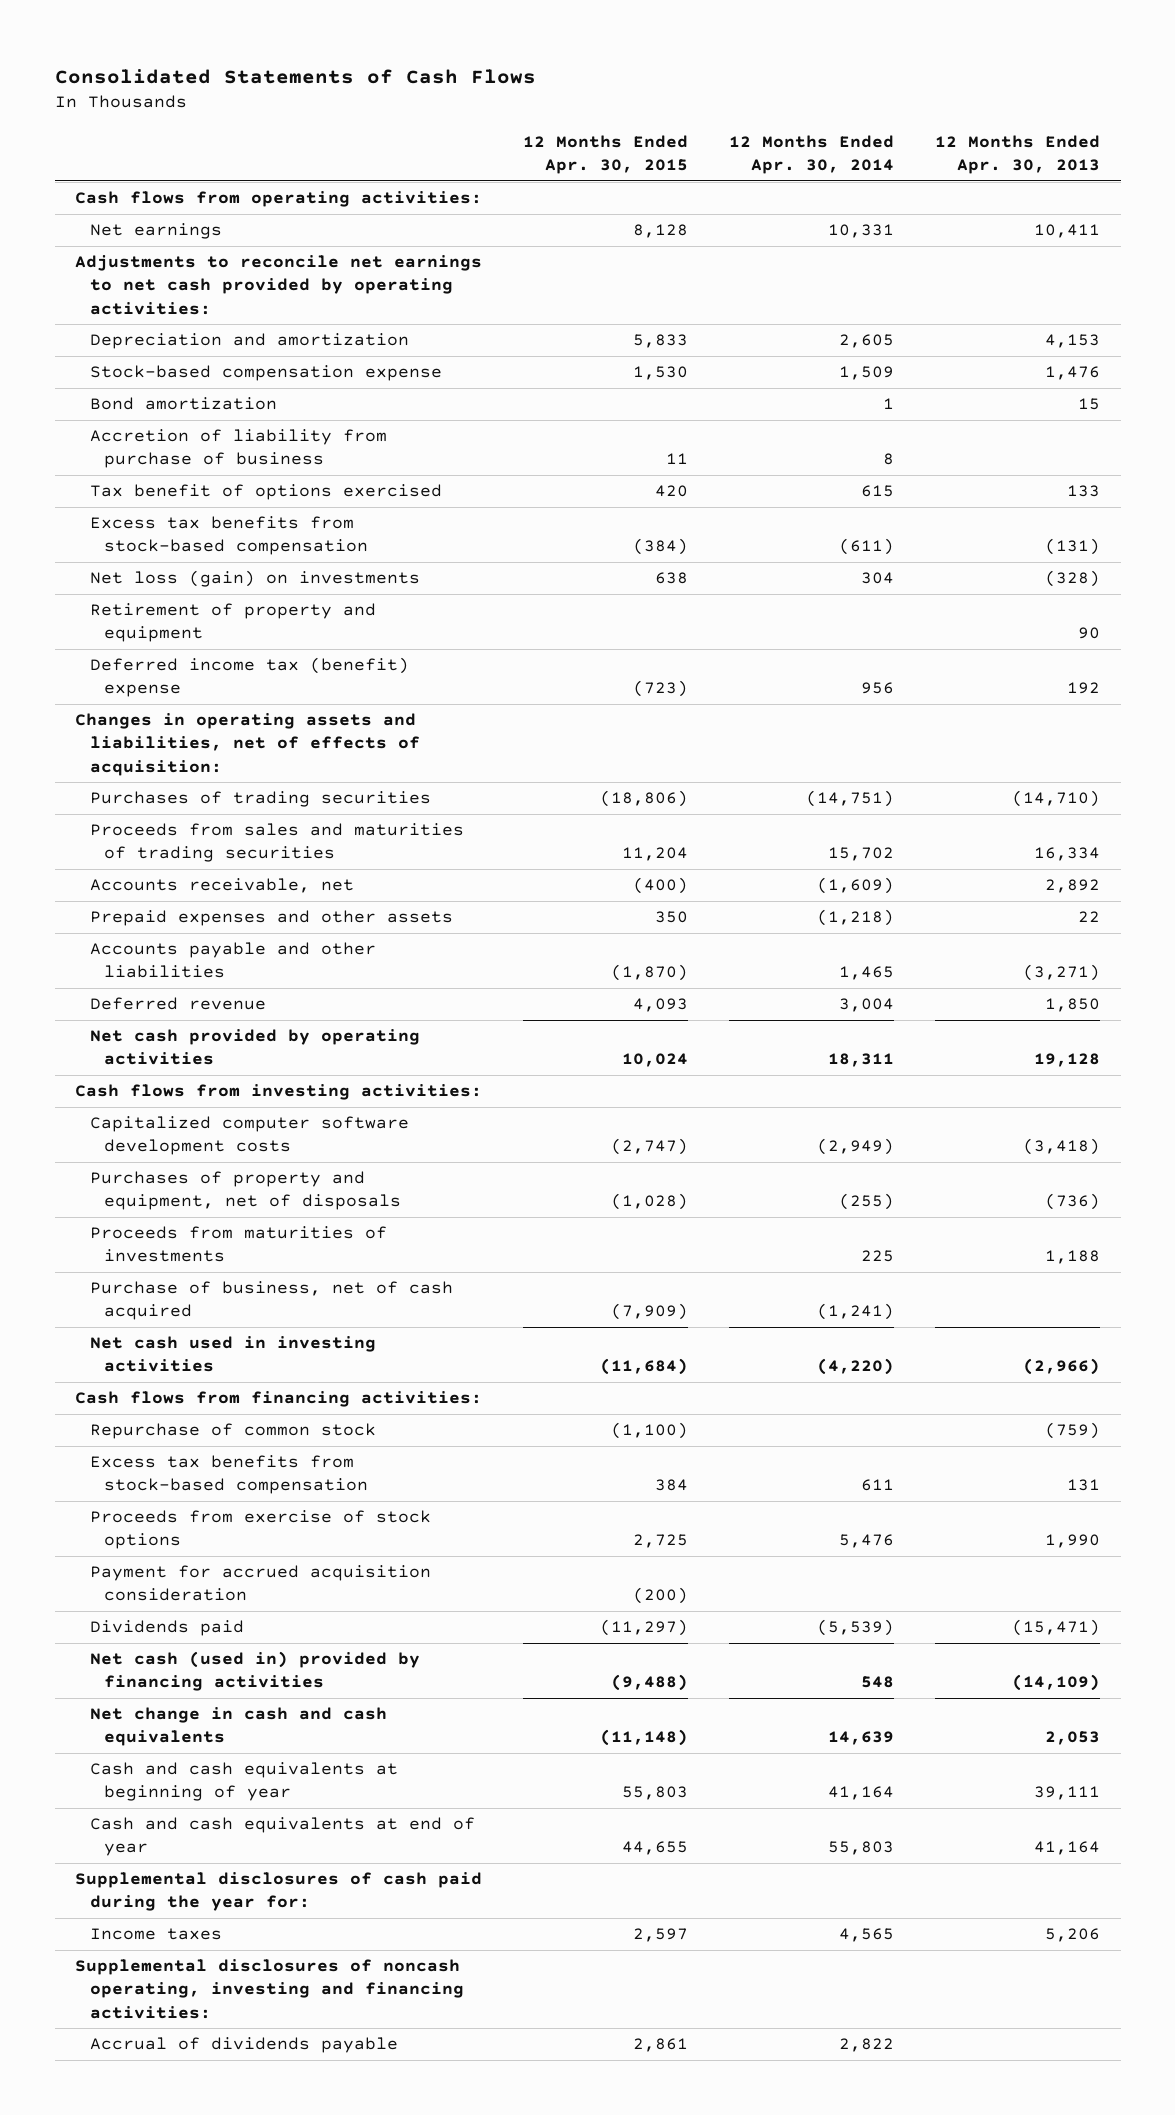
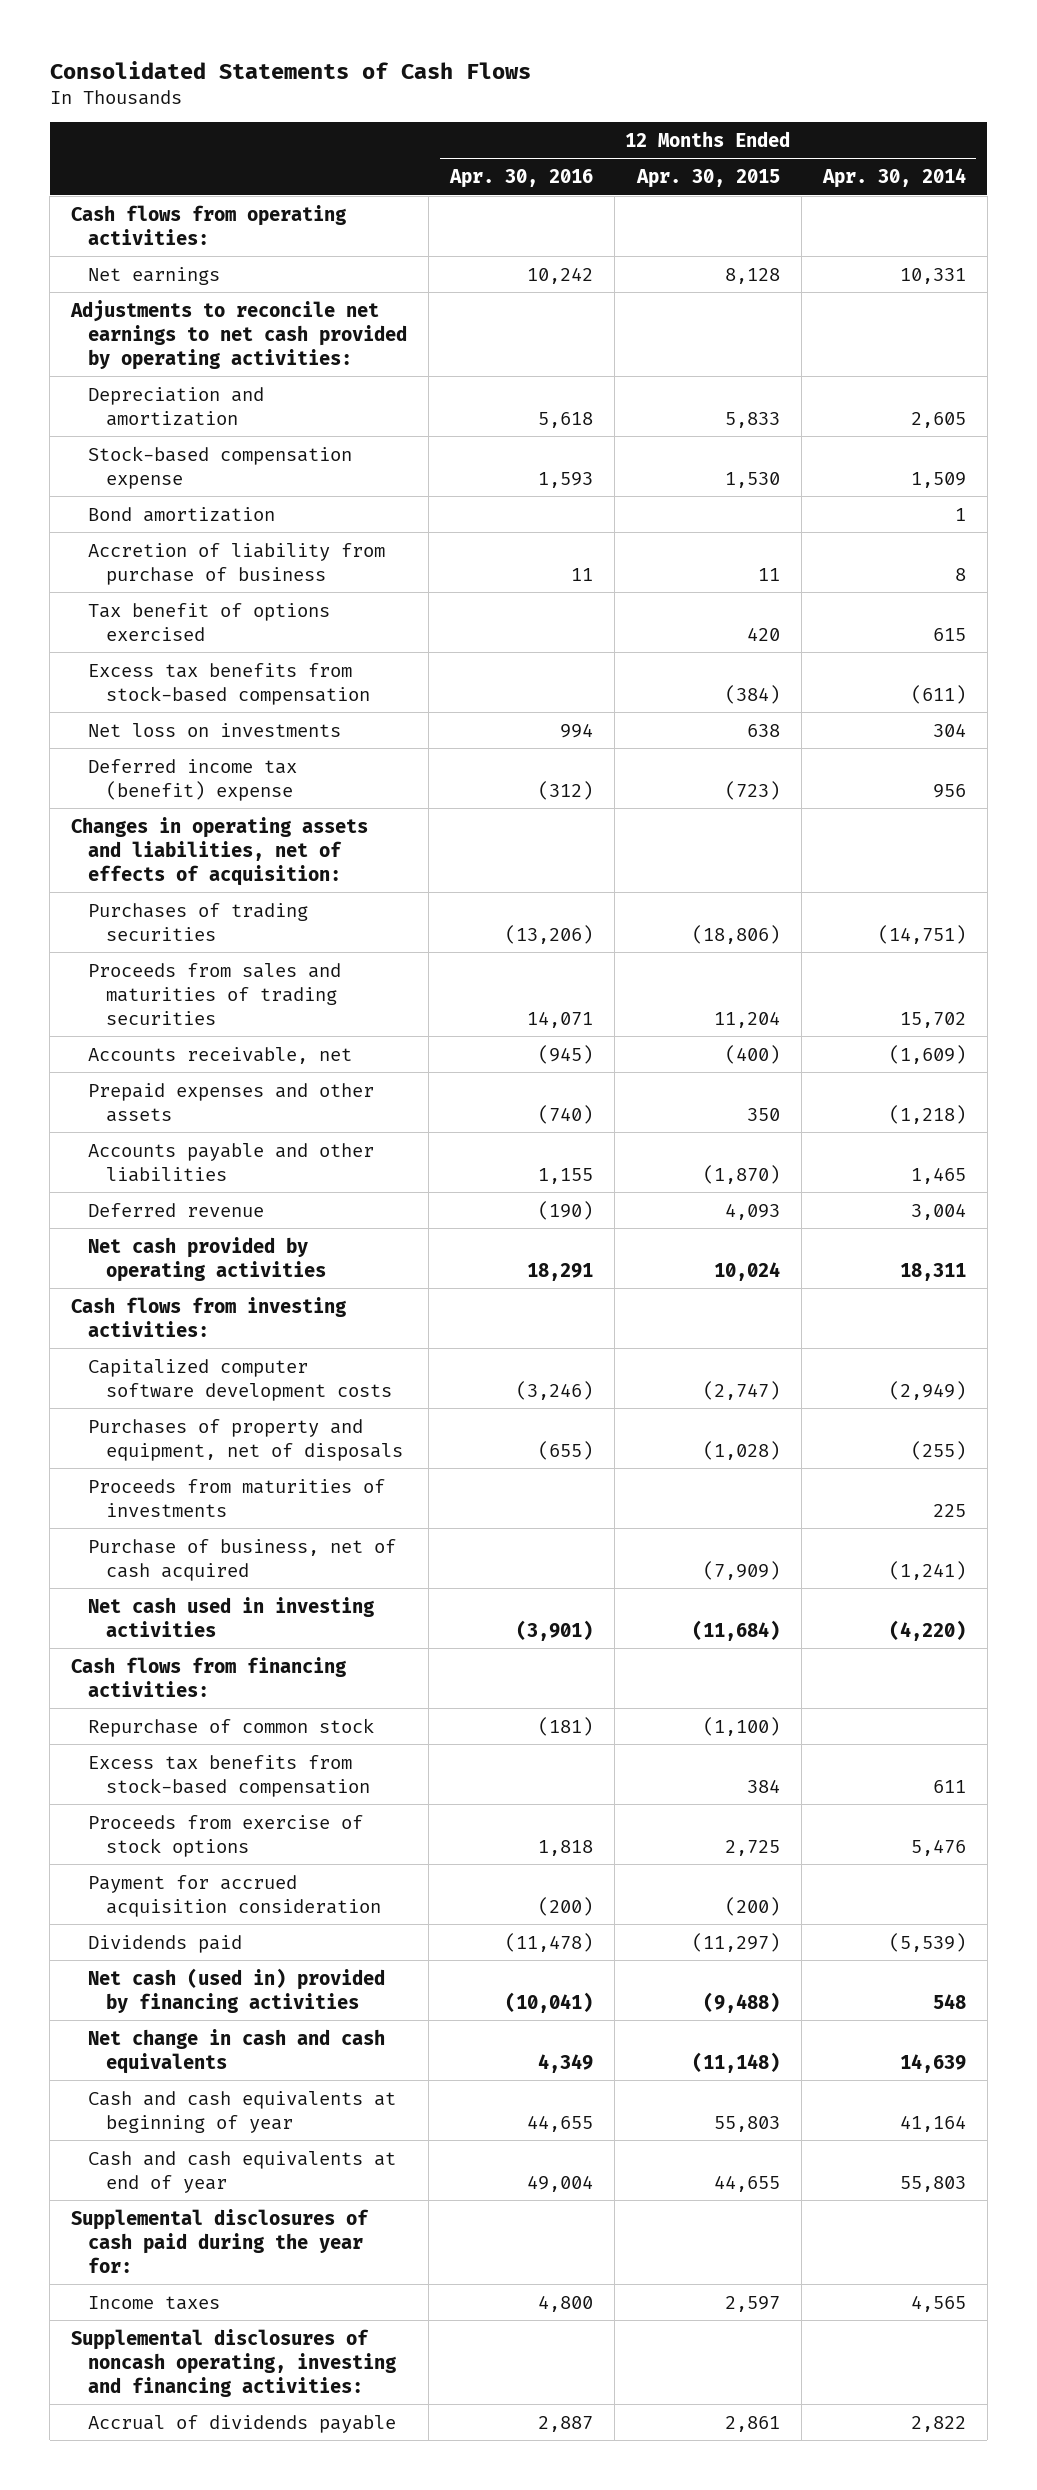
[935,134,1101,174] 12 Months Ended Apr. 30, 2013 -> none
none -> [449,169,594,189] Apr. 30, 2016
[89,603,376,643] Retirement of property and equipment -> none
[89,570,420,588] Net loss (gain) on investments -> [88,722,342,737] Net loss on investments

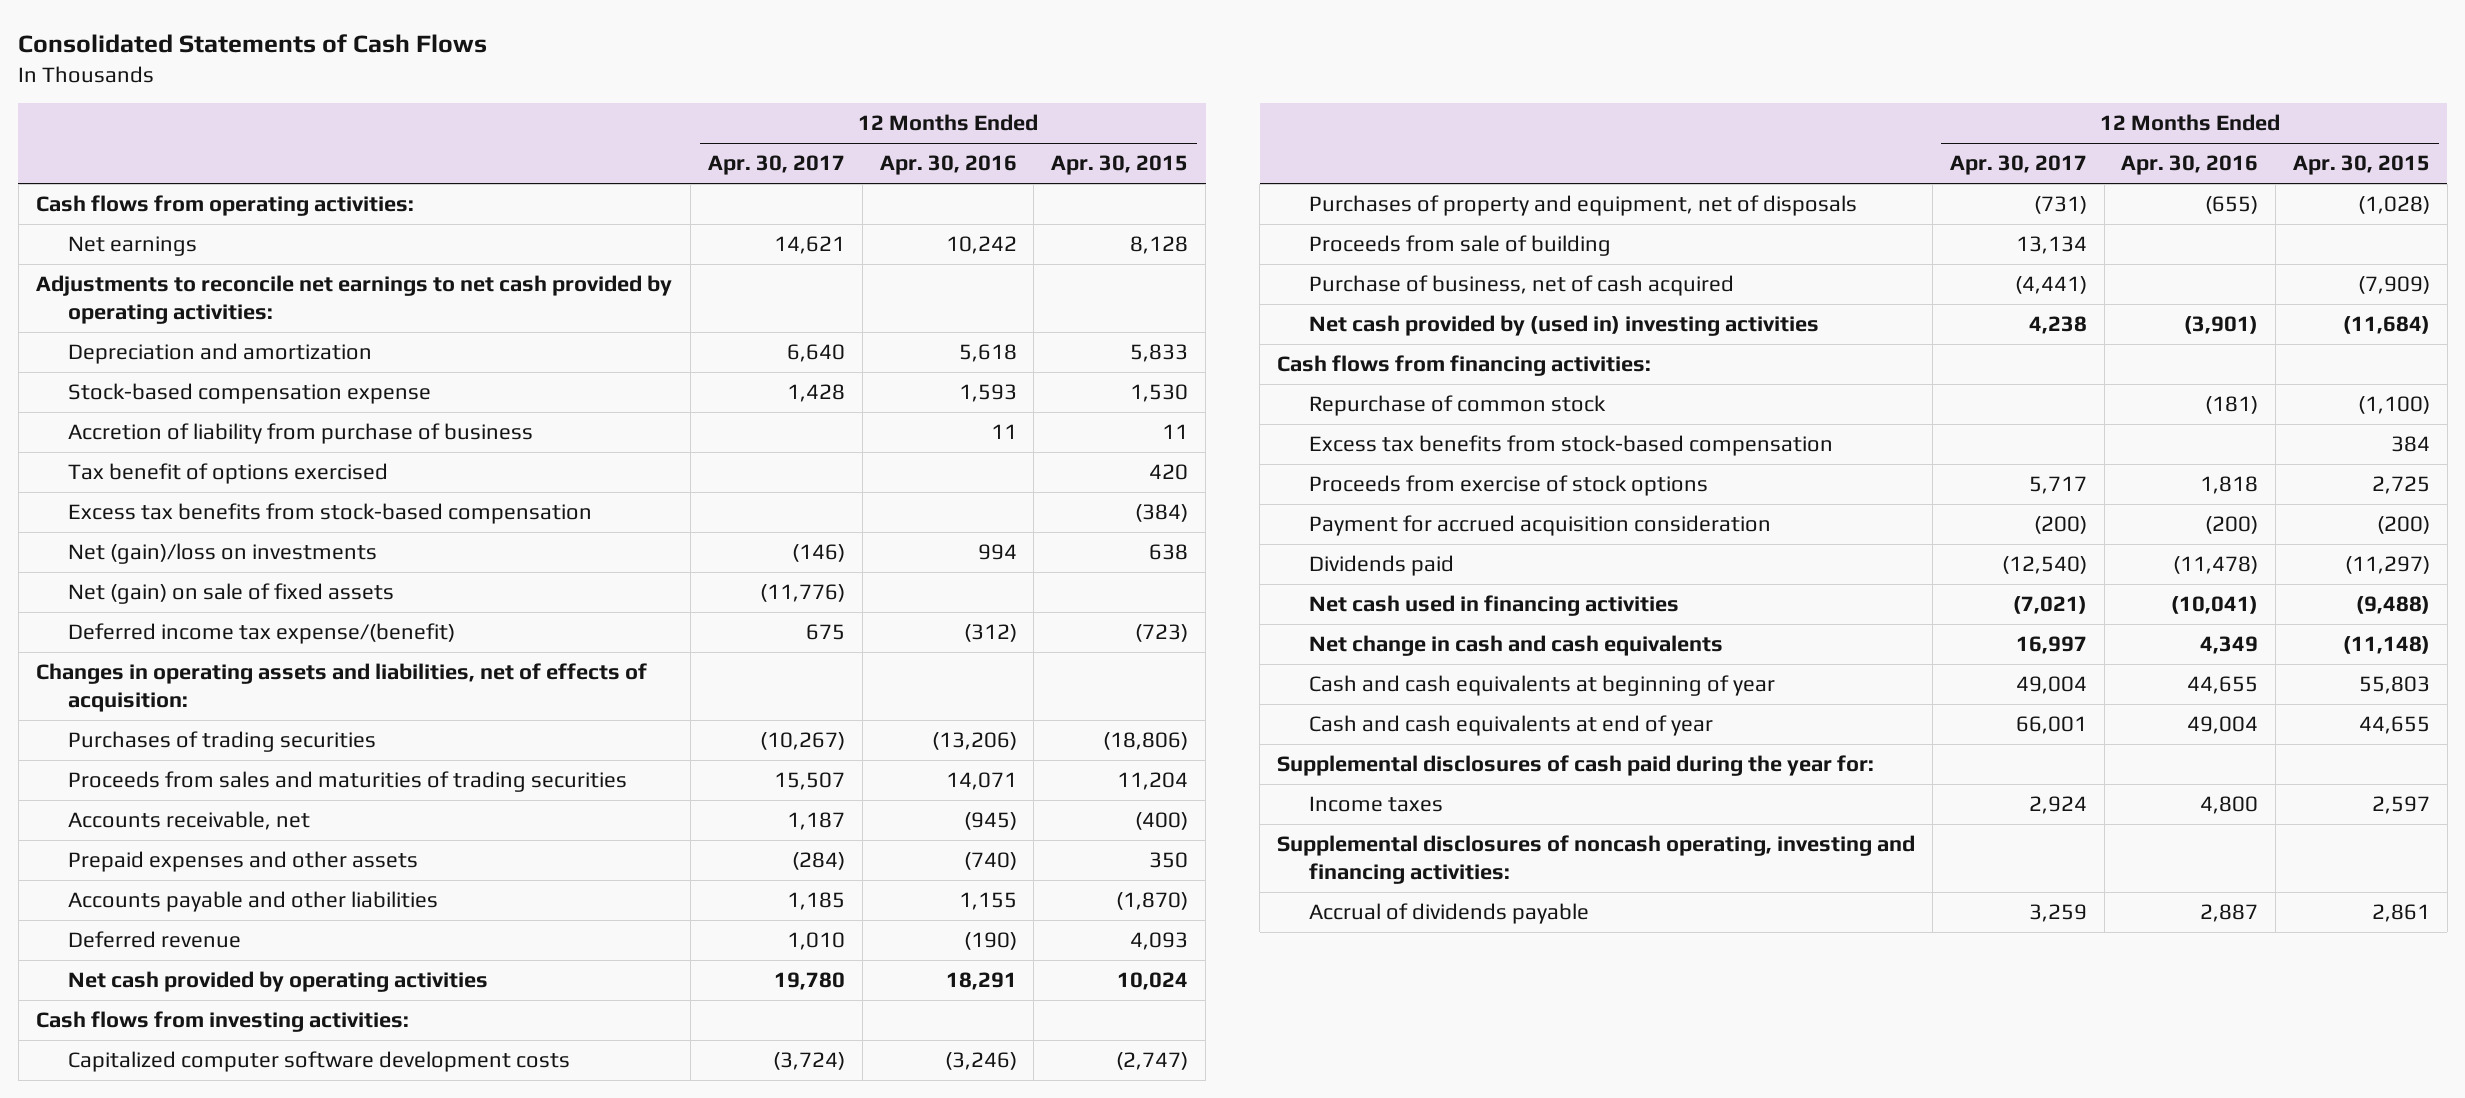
[821,168,966,189] Apr. 30, 2014 -> none
none -> [708,155,846,176] Apr. 30, 2017
[88,506,276,522] Bond amortization -> none
[88,722,342,737] Net loss on investments -> [67,543,377,565] Net (gain)/loss on investments
none -> [67,583,394,605] Net (gain) on sale of fixed assets
[88,758,298,801] Deferred income tax (benefit) expense -> [67,623,455,645] Deferred income tax expense/(benefit)
[88,1478,386,1517] Proceeds from maturities of investments -> none
none -> [1309,235,1612,257] Proceeds from sale of building
[88,1596,375,1637] Net cash used in investing activities -> [1309,315,1820,337] Net cash provided by (used in) investing activities
[88,1967,386,2013] Net cash (used in) provided by financing activities -> [1309,595,1680,617] Net cash used in financing activities

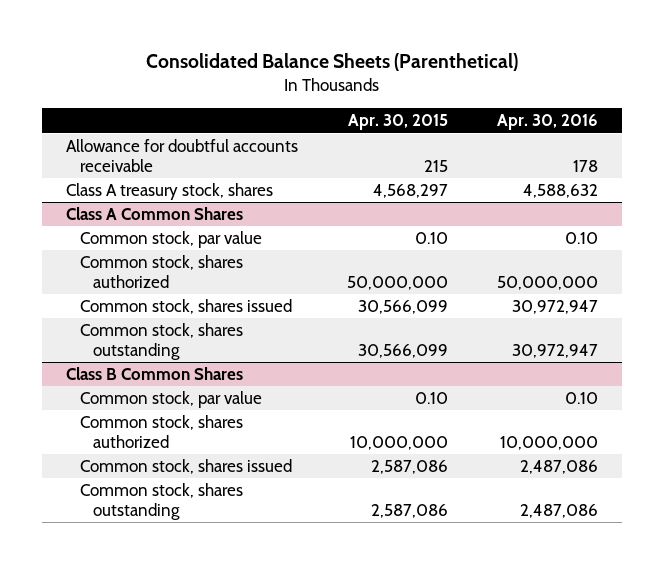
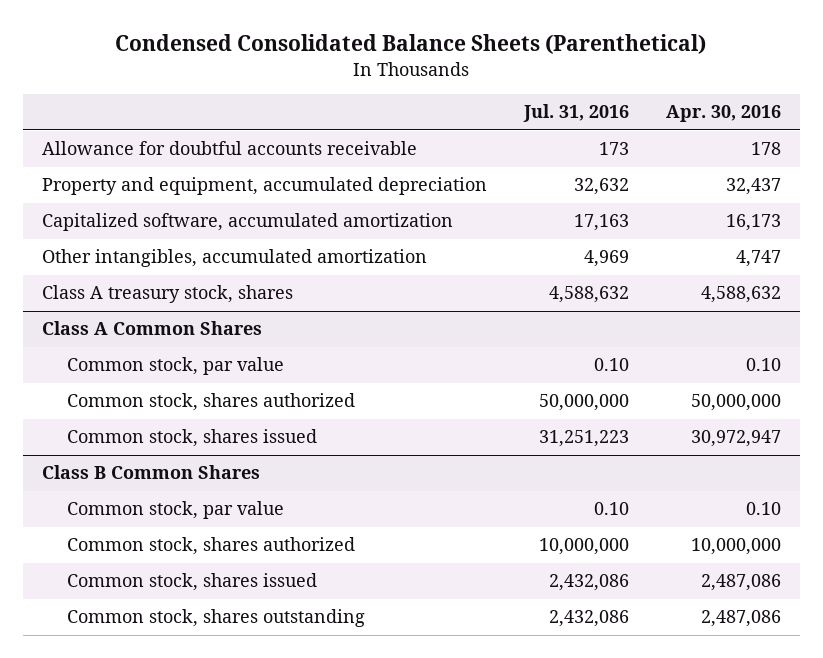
[146,53,519,72] Consolidated Balance Sheets (Parenthetical) -> [115,34,707,55] Condensed Consolidated Balance Sheets (Parenthetical)
[348,114,449,131] Apr. 30, 2015 -> none
none -> [522,104,629,123] Jul. 31, 2016
none -> [41,177,487,196] Property and equipment, accumulated depreciation
none -> [41,213,453,232] Capitalized software, accumulated amortization
none -> [41,249,427,268] Other intangibles, accumulated amortization
[79,323,243,361] Common stock, shares outstanding -> none

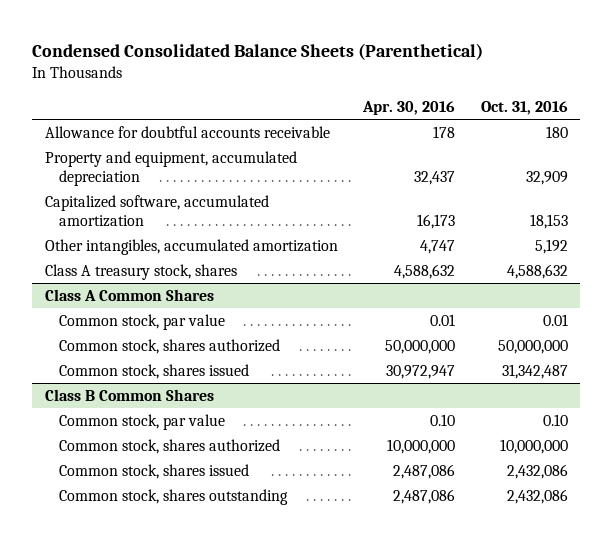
[522,104,629,123] Jul. 31, 2016 -> none
none -> [480,101,568,116] Oct. 31, 2016
[746,358,782,372] 0.10 -> [430,313,456,326] 0.01

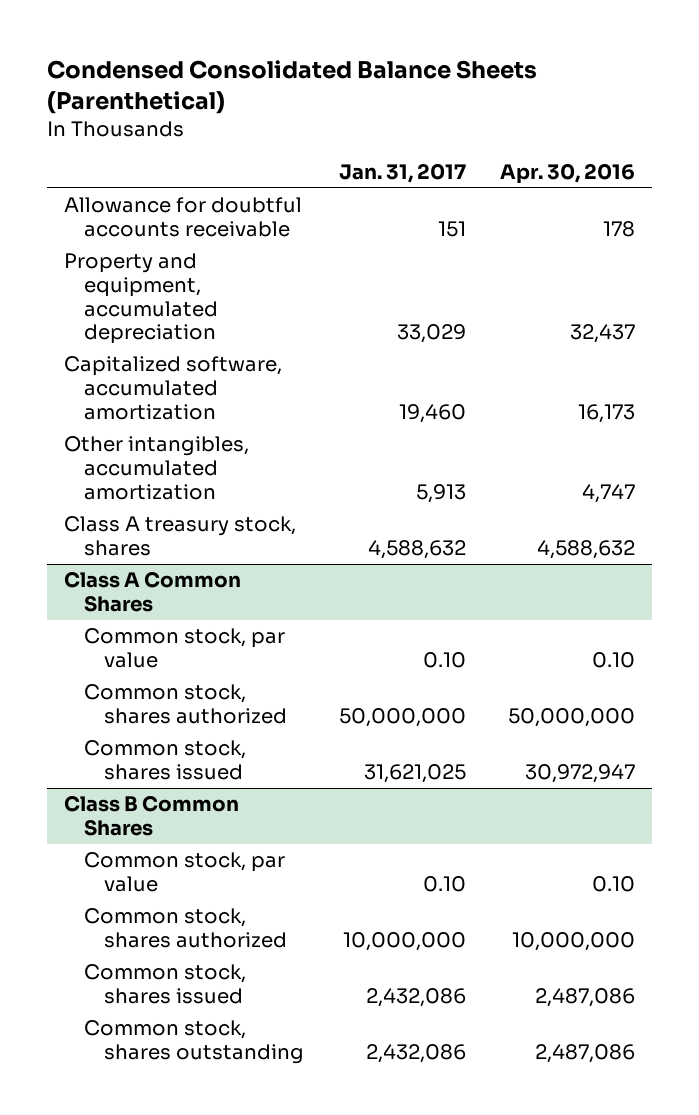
[480,101,568,116] Oct. 31, 2016 -> none
none -> [338,163,466,184] Jan. 31, 2017
[430,313,456,326] 0.01 -> [591,652,635,669] 0.10

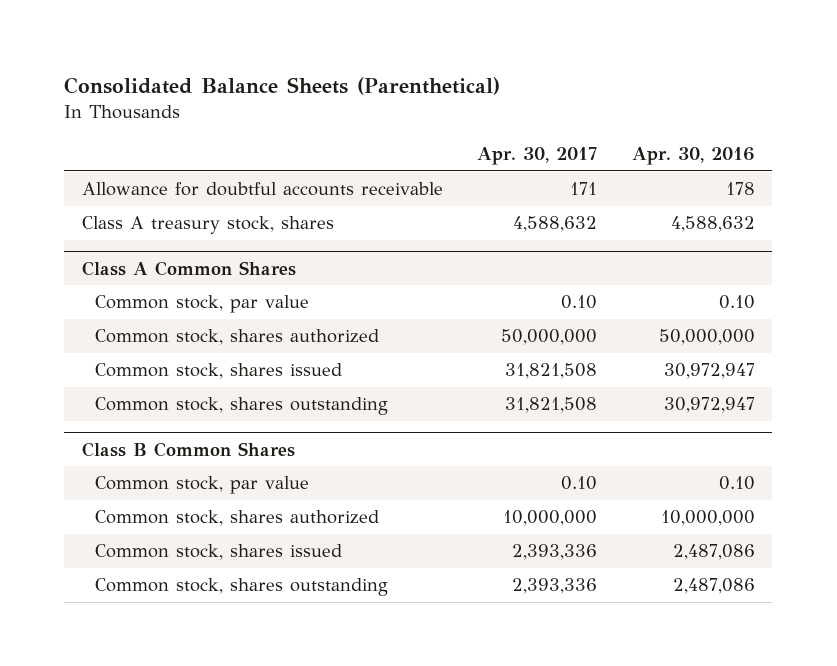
[46,59,537,114] Condensed Consolidated Balance Sheets (Parenthetical) -> [64,77,501,96] Consolidated Balance Sheets (Parenthetical)
[338,163,466,184] Jan. 31, 2017 -> none
none -> [477,147,598,166] Apr. 30, 2017
[63,253,219,345] Property and equipment, accumulated depreciation -> none
[63,356,282,420] Capitalized software, accumulated amortization -> none
[63,436,249,500] Other intangibles, accumulated amortization -> none
none -> [95,397,389,416] Common stock, shares outstanding

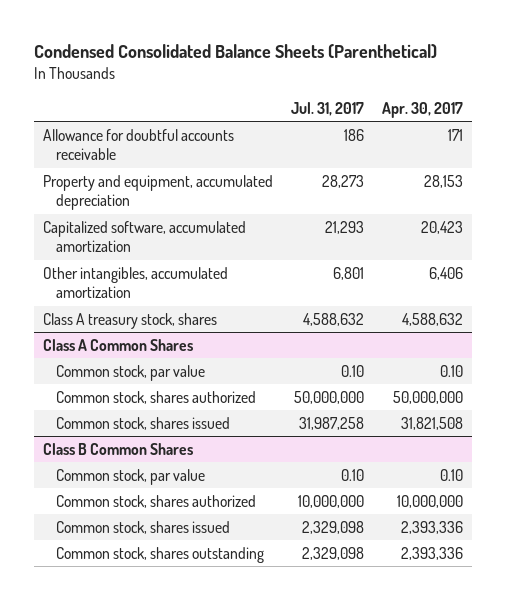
[64,77,501,96] Consolidated Balance Sheets (Parenthetical) -> [33,43,437,59] Condensed Consolidated Balance Sheets (Parenthetical)
[632,147,756,166] Apr. 30, 2016 -> none
none -> [290,101,364,116] Jul. 31, 2017
none -> [42,174,273,211] Property and equipment, accumulated depreciation
none -> [42,220,246,253] Capitalized software, accumulated amortization
none -> [42,266,228,299] Other intangibles, accumulated amortization
[95,397,389,416] Common stock, shares outstanding -> none

